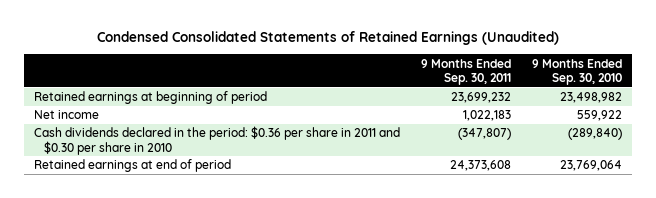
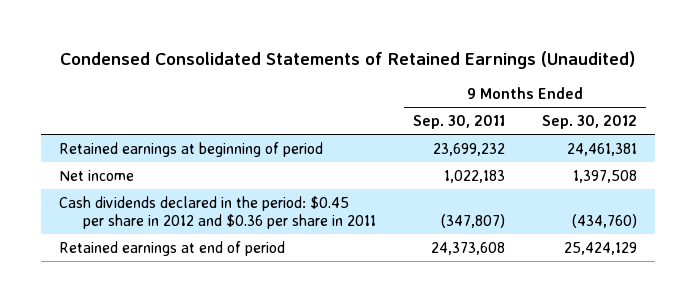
[531,58,622,85] 9 Months Ended Sep. 30, 2010 -> none
none -> [541,115,637,130] Sep. 30, 2012
[34,126,401,155] Cash dividends declared in the period: $0.36 per share in 2011 and $0.30 per share in 2010 -> [59,195,377,229] Cash dividends declared in the period: $0.45 per share in 2012 and $0.36 per share in 2011

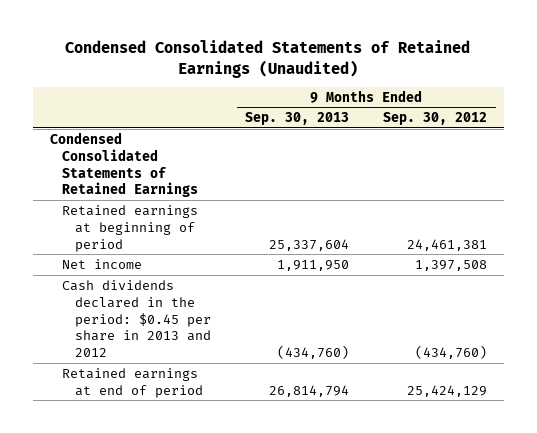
[412,115,505,130] Sep. 30, 2011 -> none
none -> [245,112,350,126] Sep. 30, 2013
none -> [49,131,199,198] Condensed Consolidated Statements of Retained Earnings
[59,195,377,229] Cash dividends declared in the period: $0.45 per share in 2012 and $0.36 per share in 2011 -> [62,279,211,358] Cash dividends declared in the period: $0.45 per share in 2013 and 2012

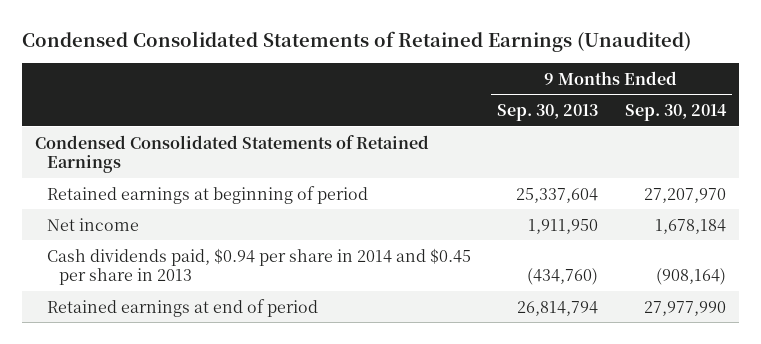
[383,112,488,126] Sep. 30, 2012 -> none
none -> [624,104,727,122] Sep. 30, 2014
[62,279,211,358] Cash dividends declared in the period: $0.45 per share in 2013 and 2012 -> [46,247,471,285] Cash dividends paid, $0.94 per share in 2014 and $0.45 per share in 2013

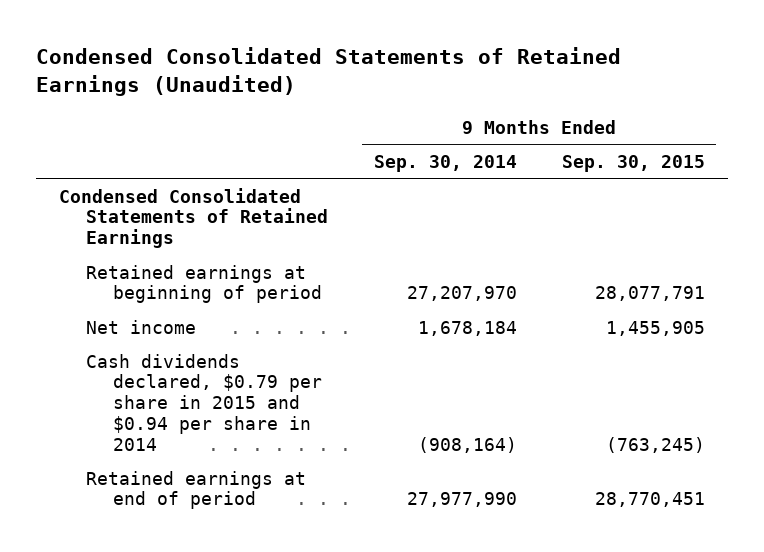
[497,104,599,122] Sep. 30, 2013 -> none
none -> [562,154,706,172] Sep. 30, 2015
[46,247,471,285] Cash dividends paid, $0.94 per share in 2014 and $0.45 per share in 2013 -> [86,353,322,451] Cash dividends declared, $0.79 per share in 2015 and $0.94 per share in 2014

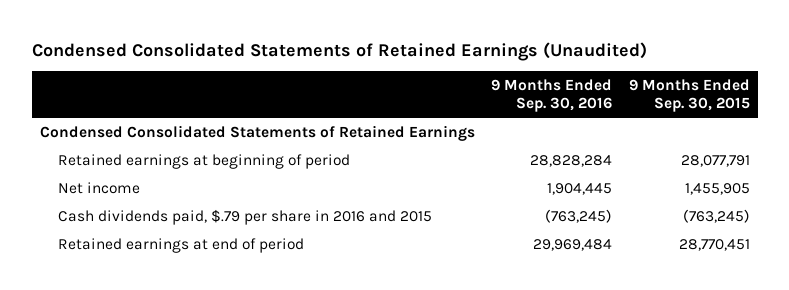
[373,154,517,172] Sep. 30, 2014 -> none
none -> [491,79,613,113] 9 Months Ended Sep. 30, 2016
[86,353,322,451] Cash dividends declared, $0.79 per share in 2015 and $0.94 per share in 2014 -> [58,208,433,225] Cash dividends paid, $.79 per share in 2016 and 2015

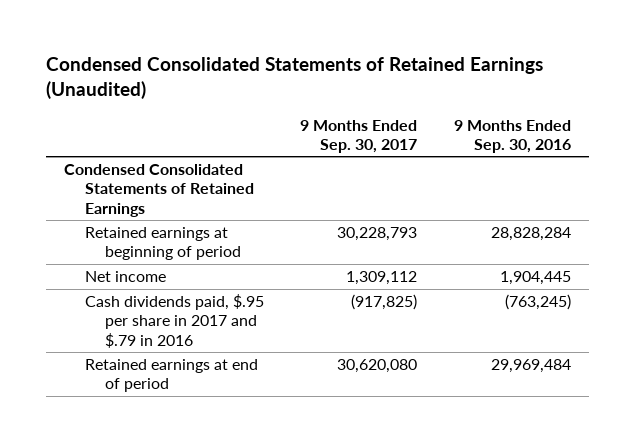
[628,79,750,113] 9 Months Ended Sep. 30, 2015 -> none
none -> [300,119,418,153] 9 Months Ended Sep. 30, 2017
[58,208,433,225] Cash dividends paid, $.79 per share in 2016 and 2015 -> [84,294,264,348] Cash dividends paid, $.95 per share in 2017 and $.79 in 2016

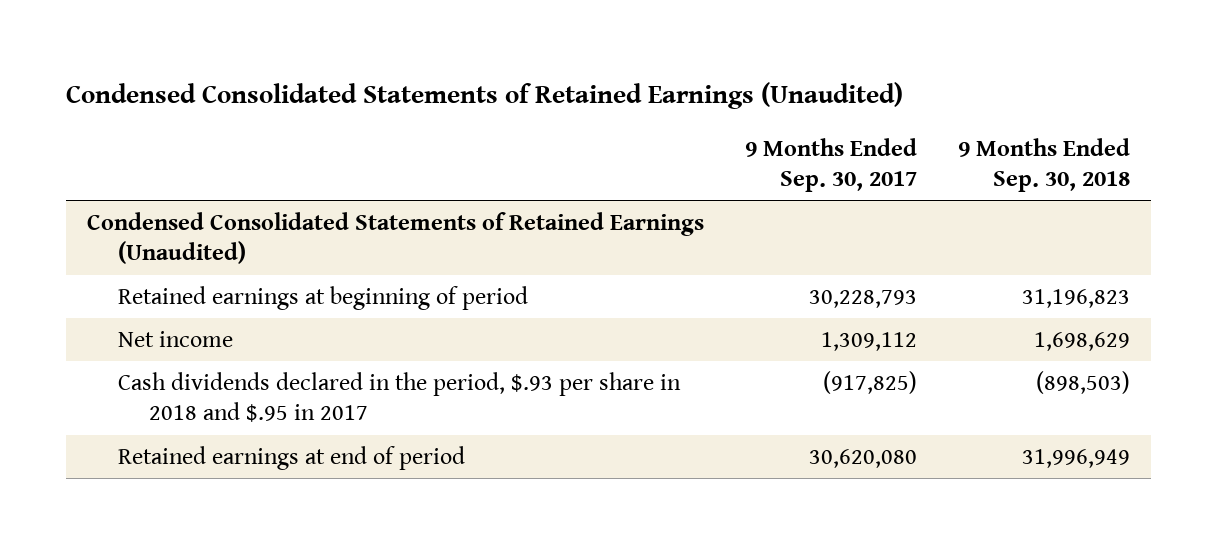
[453,119,571,153] 9 Months Ended Sep. 30, 2016 -> none
none -> [958,137,1131,192] 9 Months Ended Sep. 30, 2018
[64,164,254,217] Condensed Consolidated Statements of Retained Earnings -> [86,212,704,265] Condensed Consolidated Statements of Retained Earnings (Unaudited)
[84,294,264,348] Cash dividends paid, $.95 per share in 2017 and $.79 in 2016 -> [118,372,682,423] Cash dividends declared in the period, $.93 per share in 2018 and $.95 in 2017

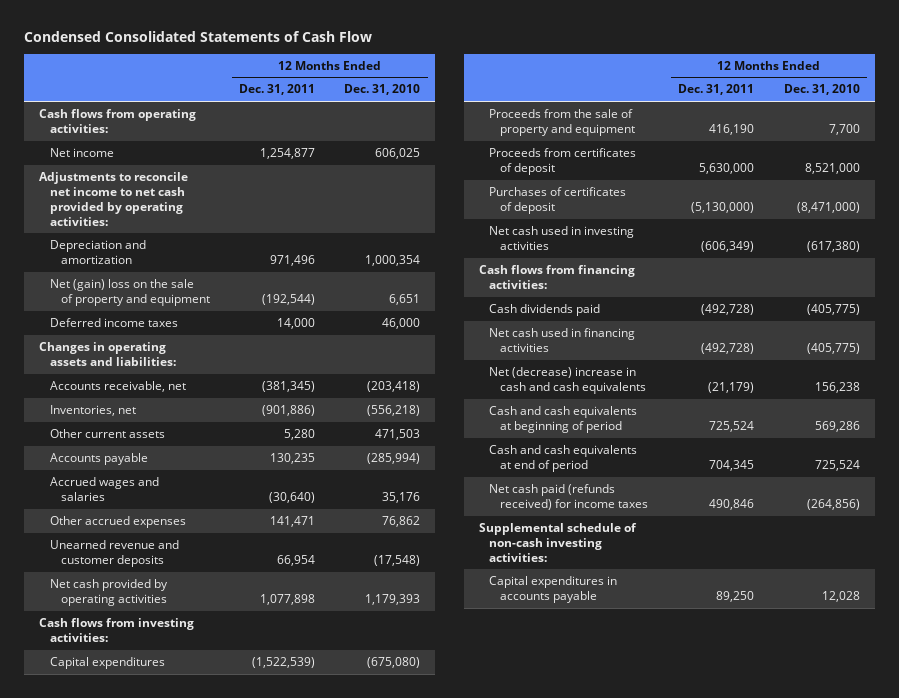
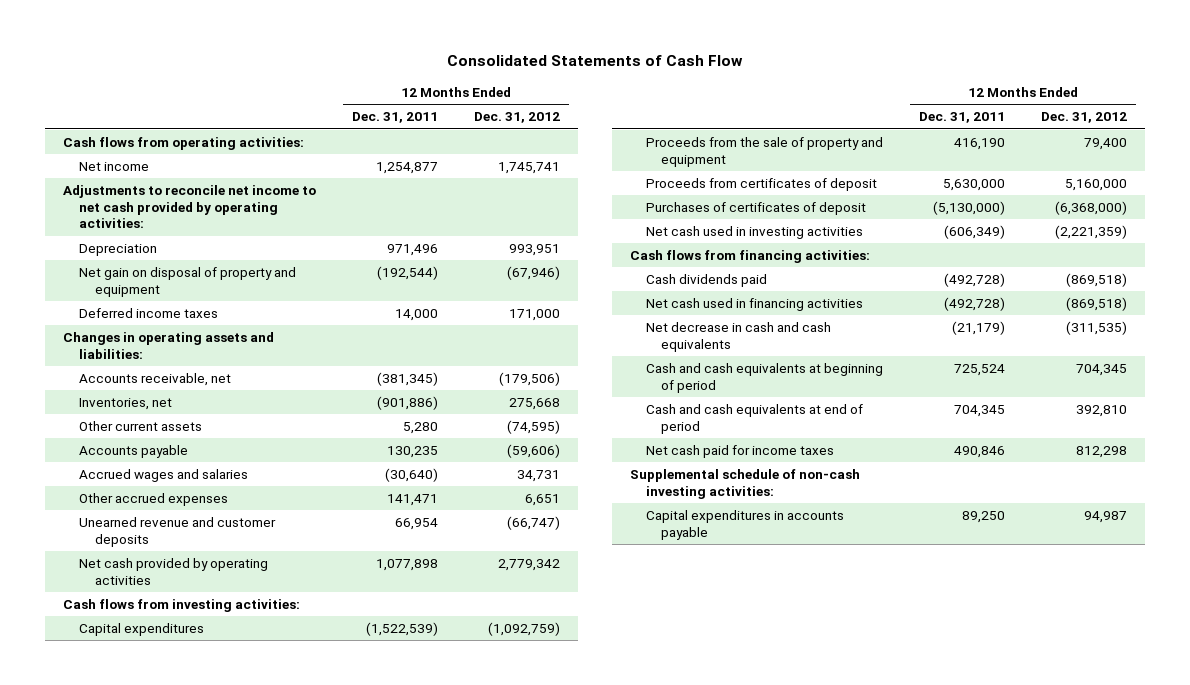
[24,31,373,43] Condensed Consolidated Statements of Cash Flow -> [446,55,743,67] Consolidated Statements of Cash Flow
[344,84,421,96] Dec. 31, 2010 -> none
none -> [474,112,561,124] Dec. 31, 2012
[49,239,146,264] Depreciation and amortization -> [79,244,158,257] Depreciation
[49,278,210,306] Net (gain) loss on the sale of property and equipment -> [79,267,297,297] Net gain on disposal of property and equipment
[489,366,647,394] Net (decrease) increase in cash and cash equivalents -> [645,322,831,352] Net decrease in cash and cash equivalents
[489,483,649,510] Net cash paid (refunds received) for income taxes -> [645,445,834,459] Net cash paid for income taxes

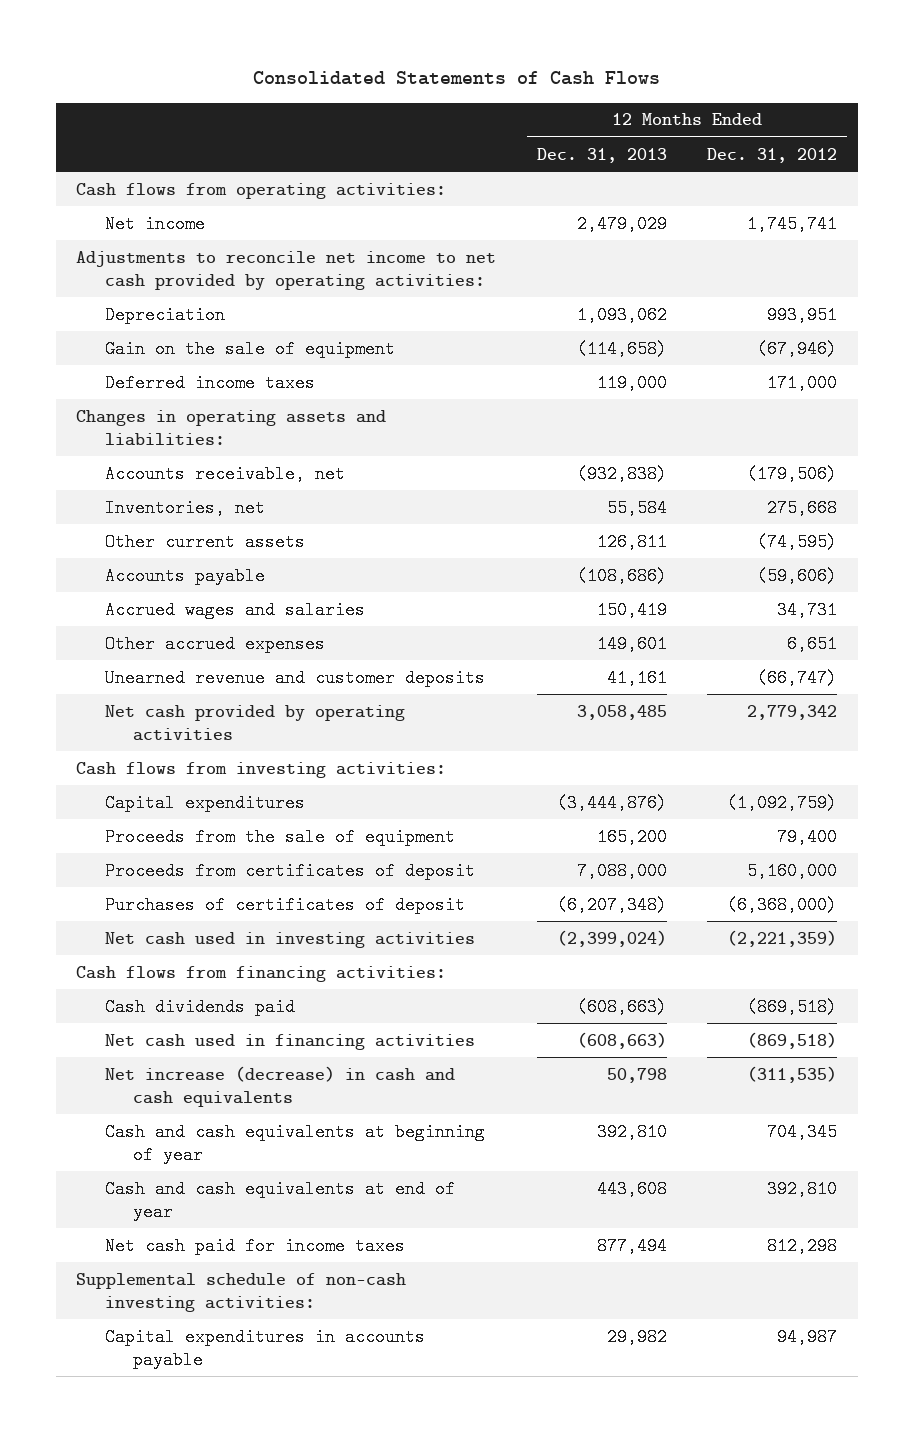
[446,55,743,67] Consolidated Statements of Cash Flow -> [252,71,660,86] Consolidated Statements of Cash Flows
[352,112,439,124] Dec. 31, 2011 -> none
none -> [536,147,667,163] Dec. 31, 2013
[79,267,297,297] Net gain on disposal of property and equipment -> [104,339,395,358] Gain on the sale of equipment
[645,137,883,167] Proceeds from the sale of property and equipment -> [104,827,455,846] Proceeds from the sale of equipment
[645,322,831,352] Net decrease in cash and cash equivalents -> [104,1065,455,1107] Net increase (decrease) in cash and cash equivalents
[645,363,883,393] Cash and cash equivalents at beginning of period -> [104,1122,485,1164] Cash and cash equivalents at beginning of year
[645,404,863,434] Cash and cash equivalents at end of period -> [104,1179,455,1221] Cash and cash equivalents at end of year

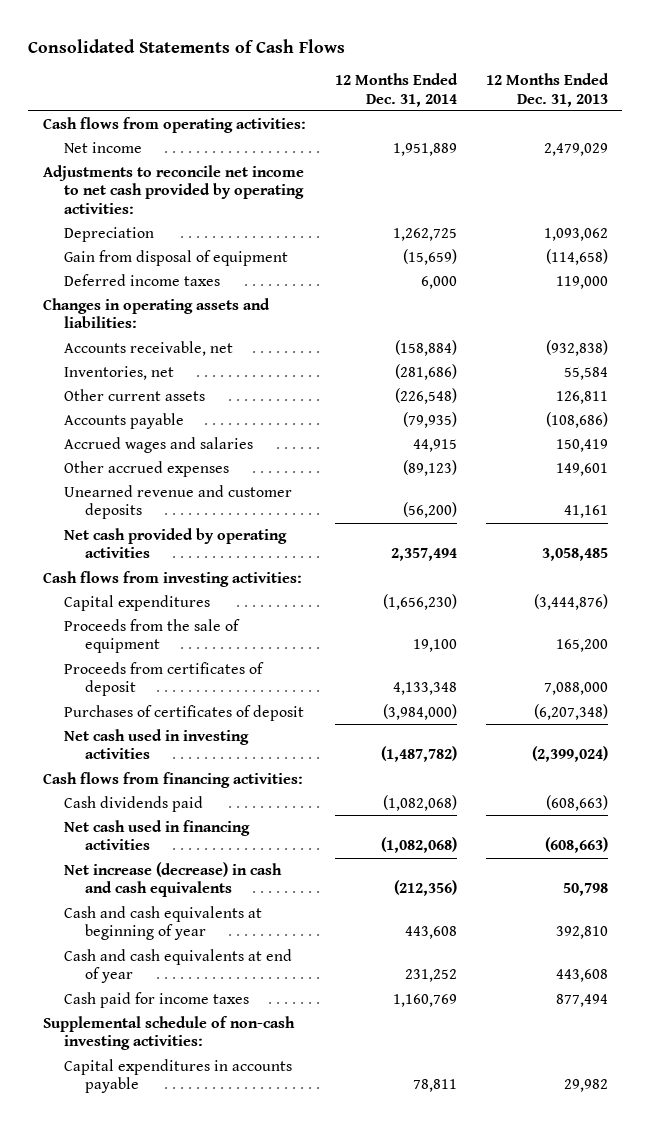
[707,147,838,163] Dec. 31, 2012 -> none
none -> [334,73,458,107] 12 Months Ended Dec. 31, 2014
[104,339,395,358] Gain on the sale of equipment -> [63,249,288,266] Gain from disposal of equipment
[104,1236,405,1255] Net cash paid for income taxes -> [63,991,249,1008] Cash paid for income taxes

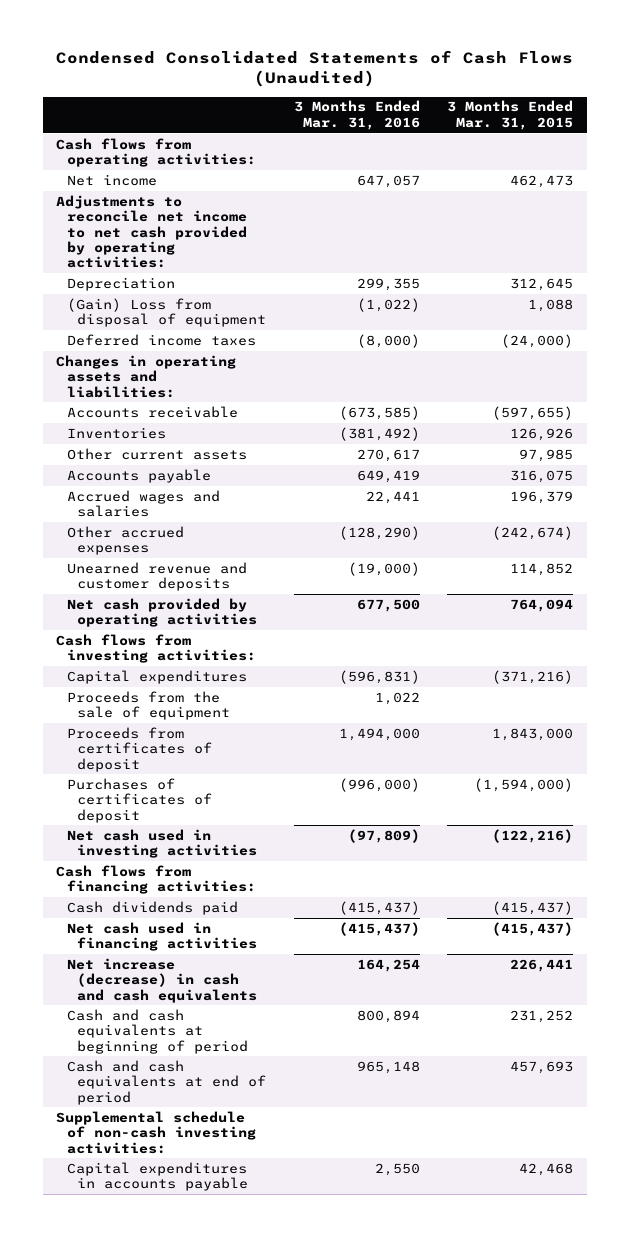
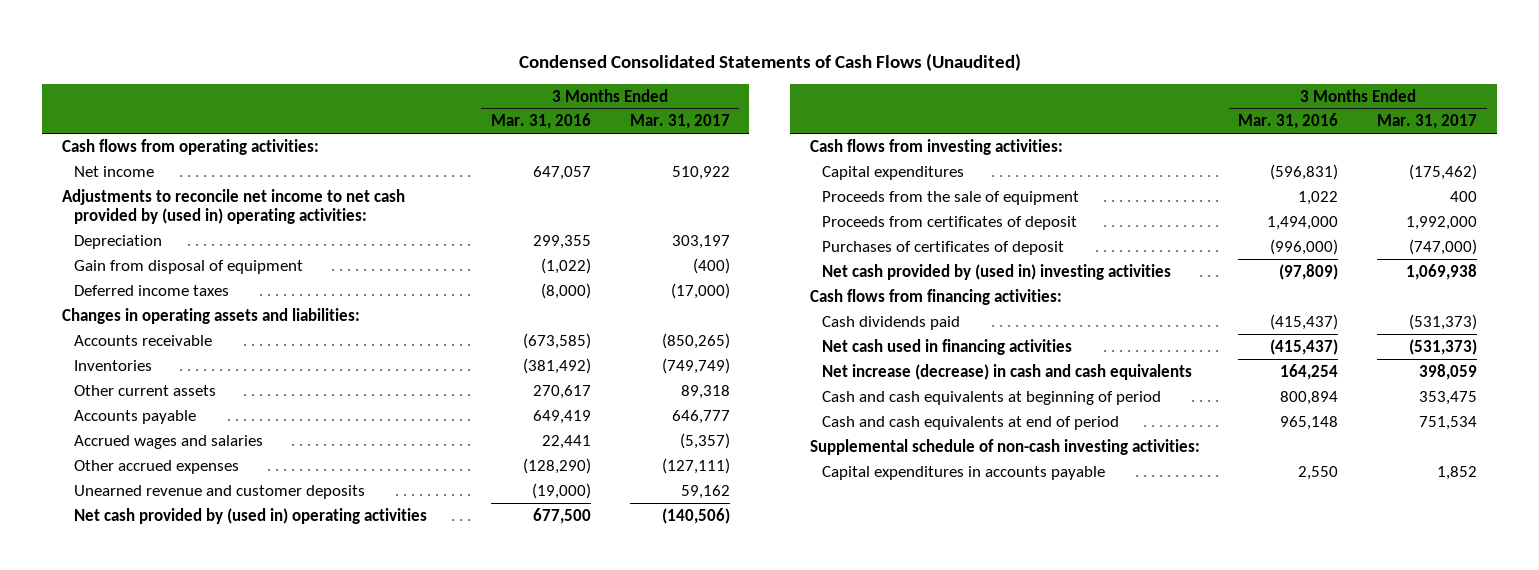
[446,100,573,130] 3 Months Ended Mar. 31, 2015 -> none
none -> [629,114,730,130] Mar. 31, 2017
[56,194,247,269] Adjustments to reconcile net income to net cash provided by operating activities: -> [61,188,405,224] Adjustments to reconcile net income to net cash provided by (used in) operating activities:
[66,297,267,328] (Gain) Loss from disposal of equipment -> [74,259,304,274] Gain from disposal of equipment
[66,597,258,628] Net cash provided by operating activities -> [74,507,428,524] Net cash provided by (used in) operating activities
[66,828,258,859] Net cash used in investing activities -> [822,263,1172,280] Net cash provided by (used in) investing activities

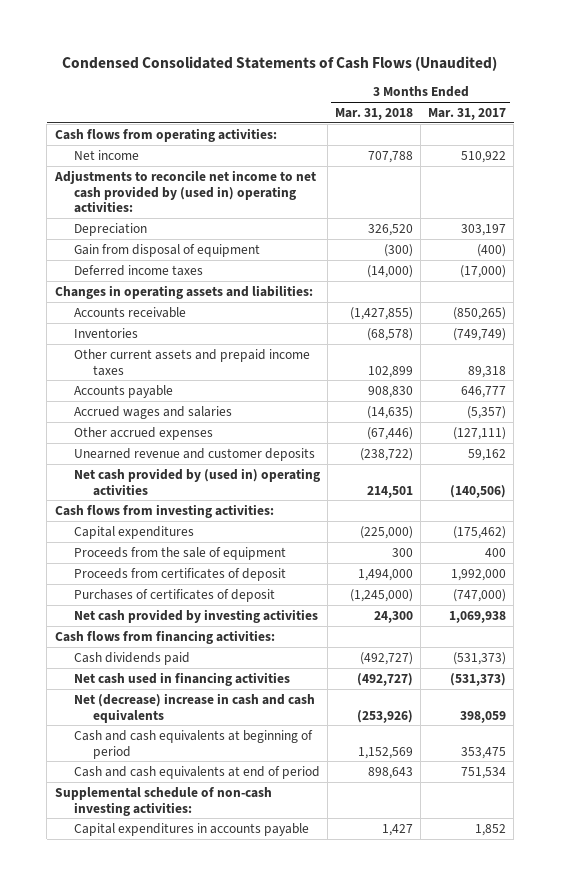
[490,113,591,130] Mar. 31, 2016 -> none
none -> [335,108,414,121] Mar. 31, 2018
[74,384,217,396] Other current assets -> [73,348,310,376] Other current assets and prepaid income taxes
[822,263,1172,280] Net cash provided by (used in) investing activities -> [73,608,318,623] Net cash provided by investing activities
[822,363,1193,380] Net increase (decrease) in cash and cash equivalents -> [73,692,315,723] Net (decrease) increase in cash and cash equivalents

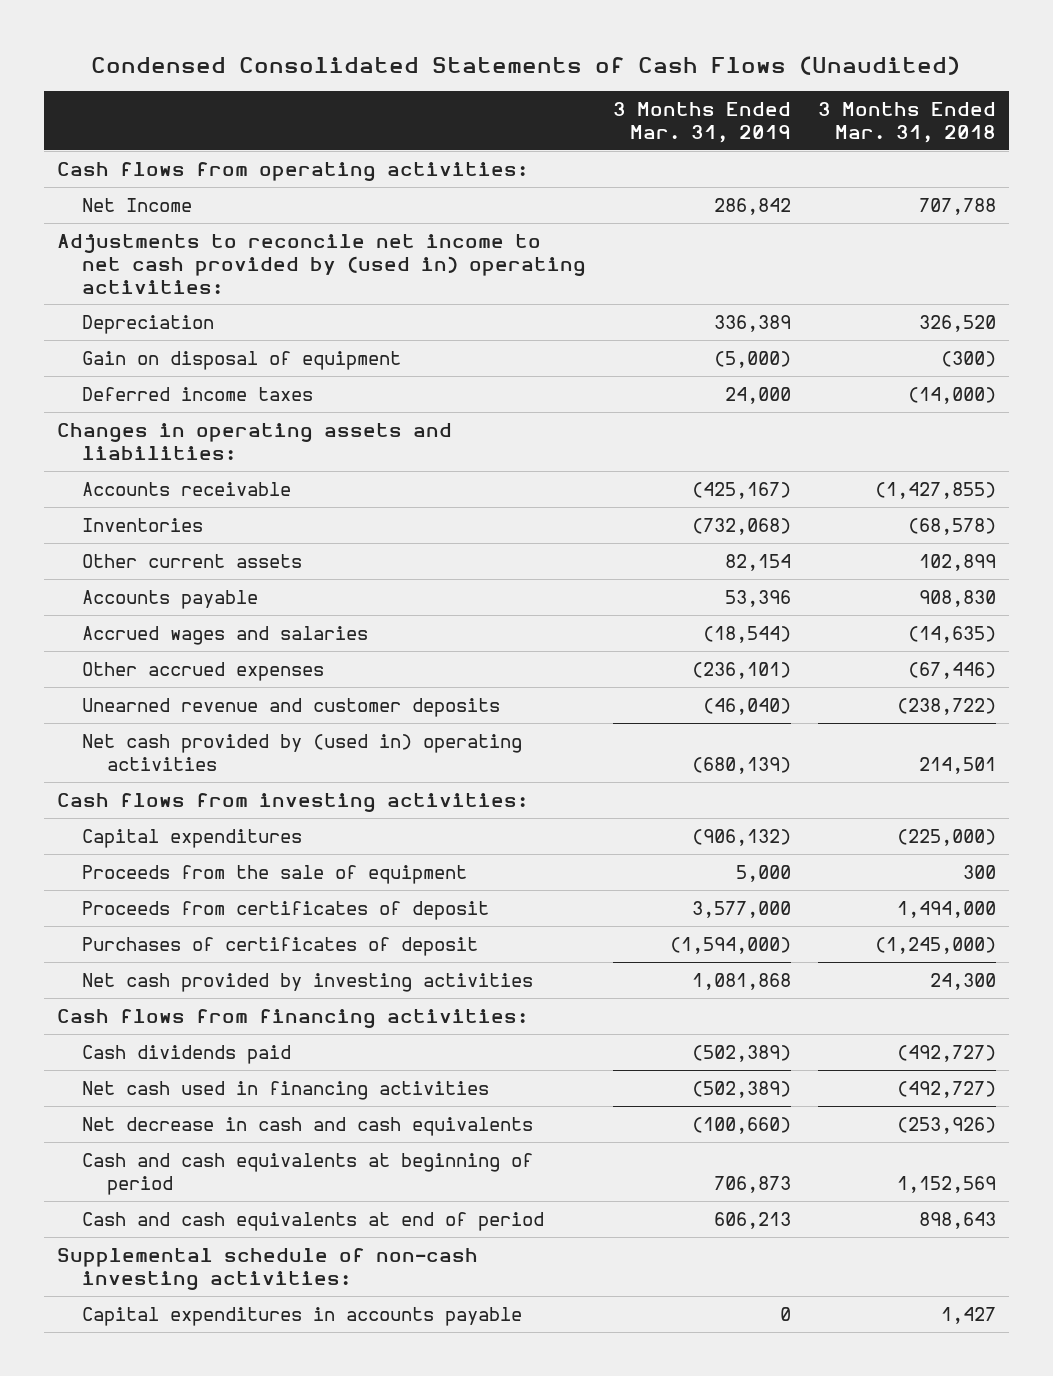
[428,108,507,121] Mar. 31, 2017 -> none
none -> [612,102,791,144] 3 Months Ended Mar. 31, 2019
[73,149,139,160] Net income -> [82,197,193,212] Net Income
[73,243,260,257] Gain from disposal of equipment -> [82,350,402,370] Gain on disposal of equipment
[73,348,310,376] Other current assets and prepaid income taxes -> [82,553,303,568] Other current assets
[73,692,315,723] Net (decrease) increase in cash and cash equivalents -> [82,1116,534,1136] Net decrease in cash and cash equivalents

